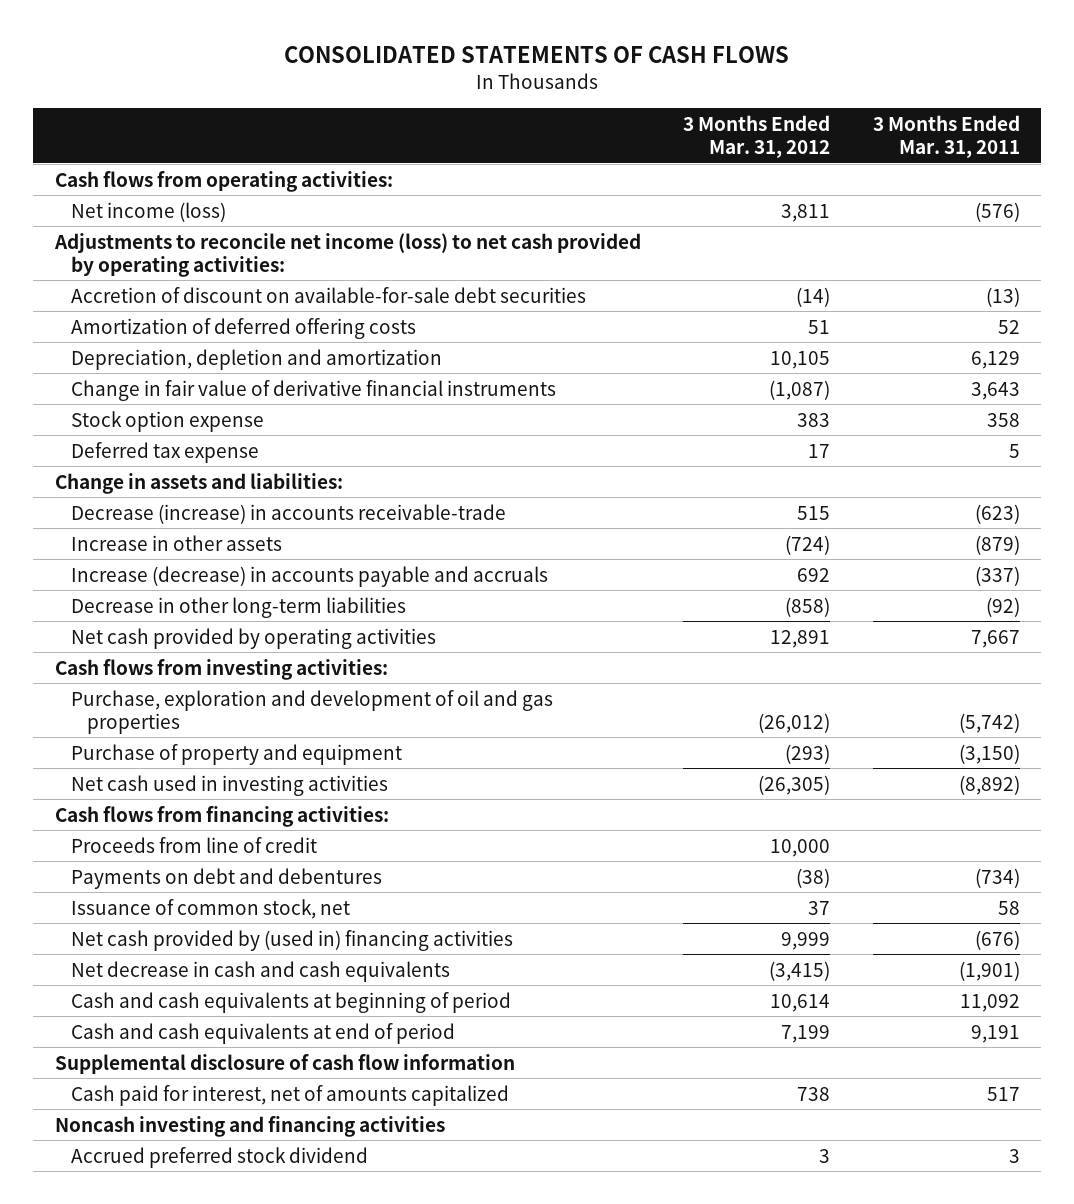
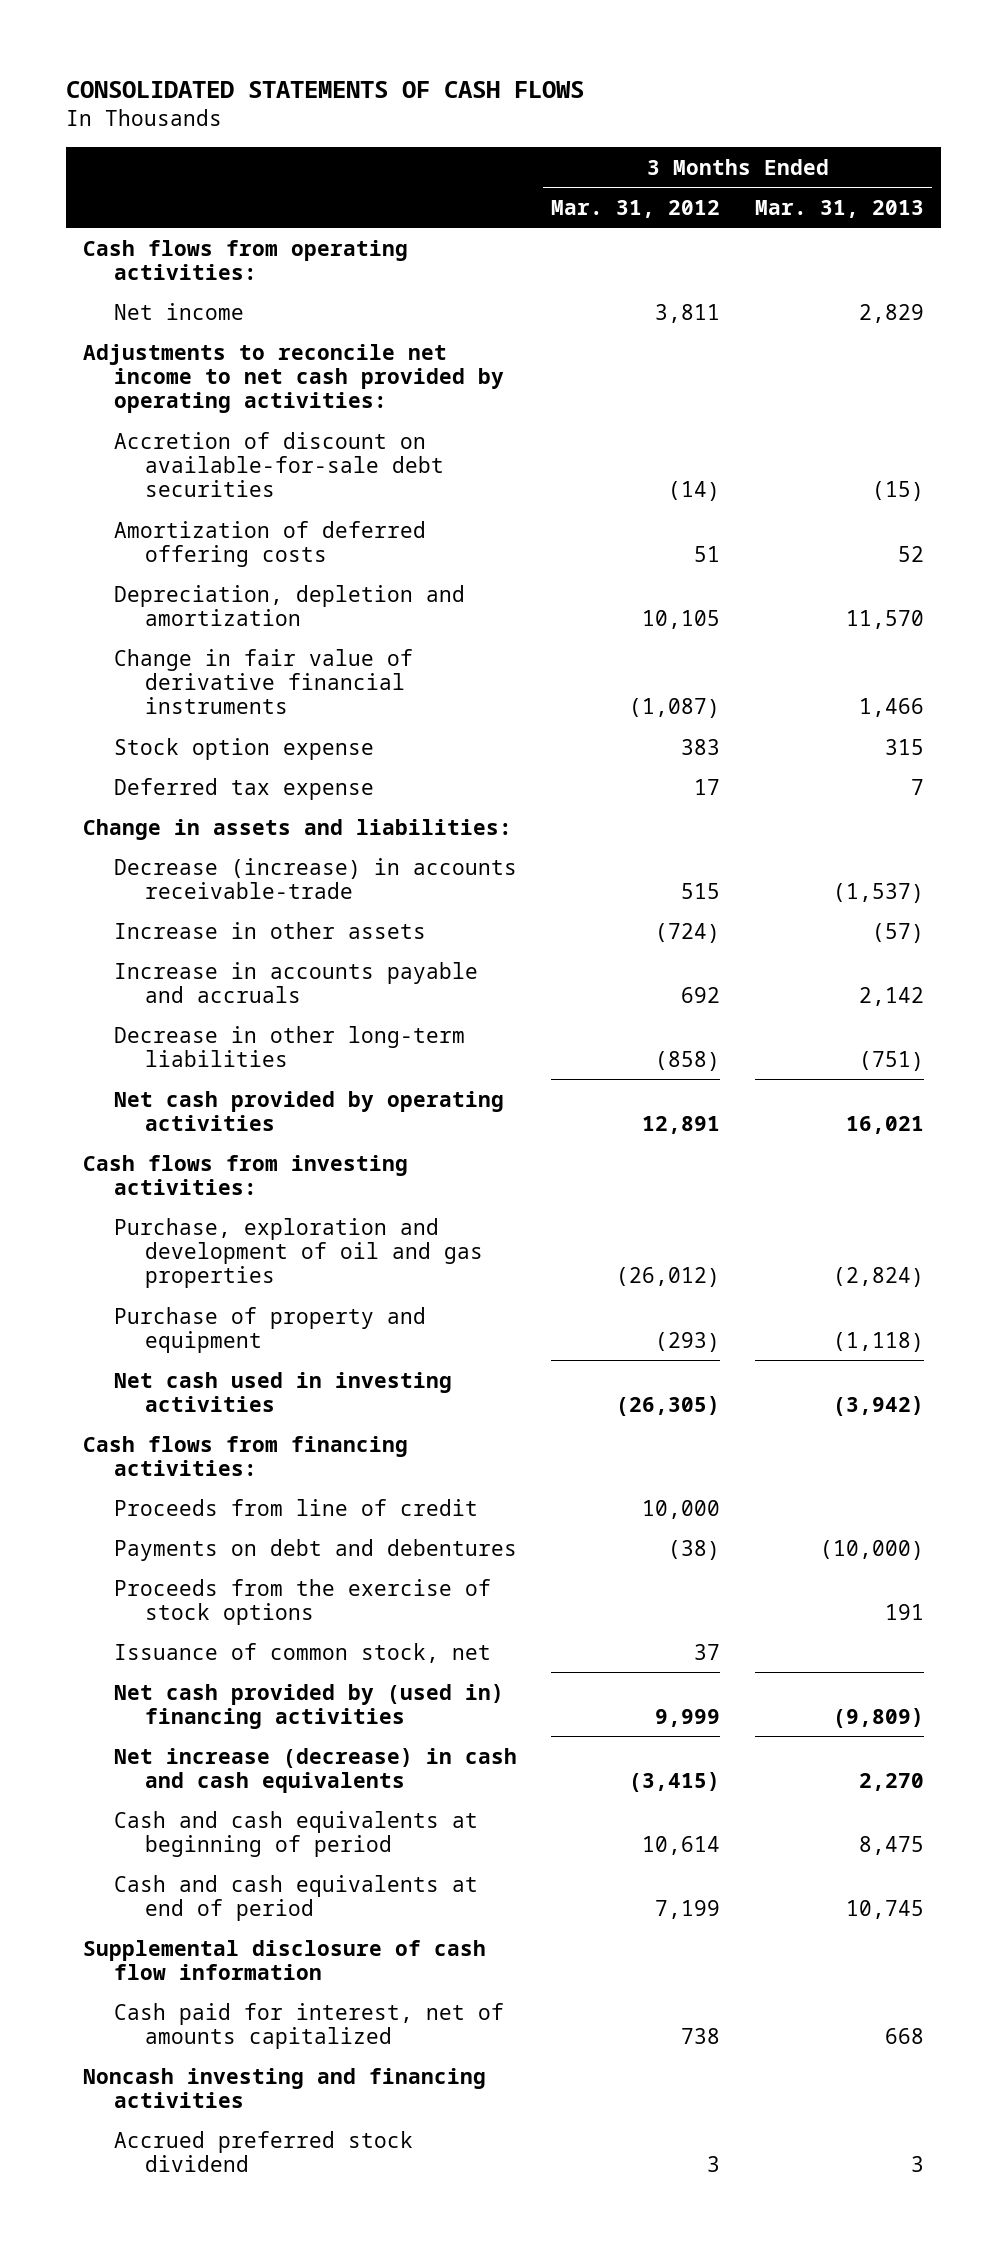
[872,114,1020,159] 3 Months Ended Mar. 31, 2011 -> none
none -> [754,199,924,218] Mar. 31, 2013
[70,201,226,222] Net income (loss) -> [113,302,244,320] Net income
[53,232,641,277] Adjustments to reconcile net income (loss) to net cash provided by operating activities: -> [83,343,504,414] Adjustments to reconcile net income to net cash provided by operating activities:
[70,565,548,587] Increase (decrease) in accounts payable and accruals -> [113,961,478,1003] Increase in accounts payable and accruals
none -> [113,1578,491,1625] Proceeds from the exercise of stock options
[70,960,450,982] Net decrease in cash and cash equivalents -> [113,1747,517,1793] Net increase (decrease) in cash and cash equivalents

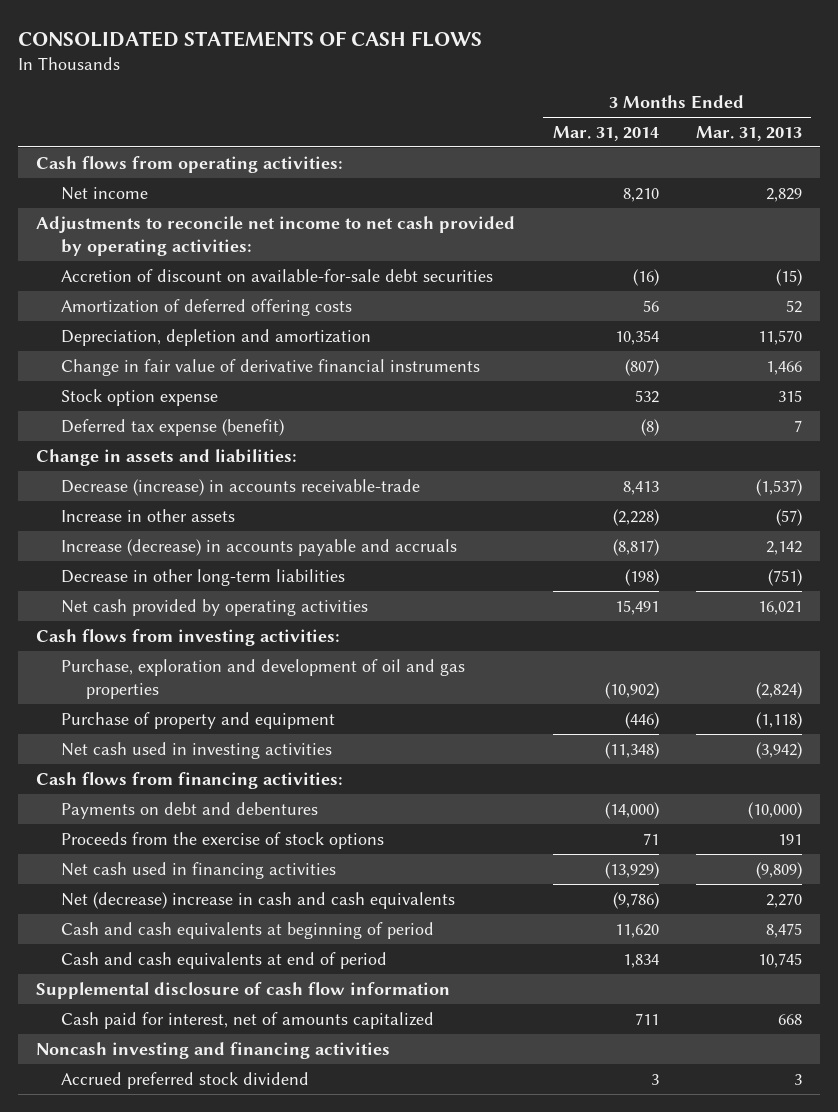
[551,199,721,218] Mar. 31, 2012 -> none
none -> [552,125,659,141] Mar. 31, 2014
[113,777,374,800] Deferred tax expense -> [61,418,285,436] Deferred tax expense (benefit)
[113,961,478,1003] Increase in accounts payable and accruals -> [61,538,458,556] Increase (decrease) in accounts payable and accruals
[113,1498,478,1516] Proceeds from line of credit -> none
[113,1642,491,1663] Issuance of common stock, net -> none
[113,1683,504,1729] Net cash provided by (used in) financing activities -> [61,861,337,879] Net cash used in financing activities
[113,1747,517,1793] Net increase (decrease) in cash and cash equivalents -> [61,891,456,909] Net (decrease) increase in cash and cash equivalents

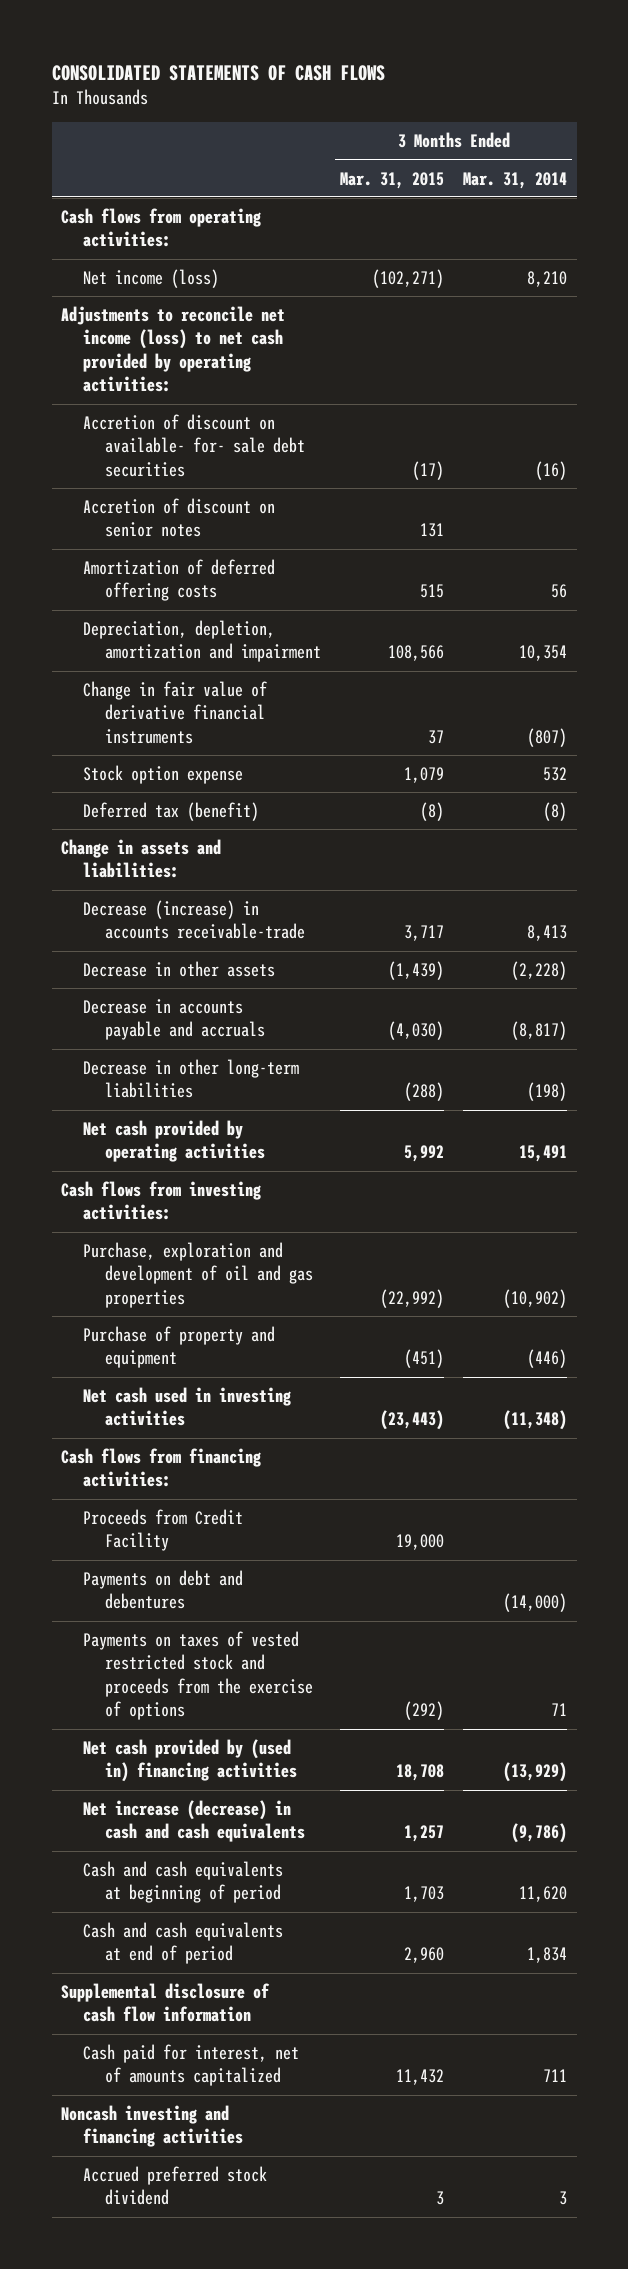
[695,125,802,141] Mar. 31, 2013 -> none
none -> [340,171,445,189] Mar. 31, 2015
[61,186,149,200] Net income -> [82,268,219,288] Net income (loss)
[36,215,516,256] Adjustments to reconcile net income to net cash provided by operating activities: -> [61,305,286,393] Adjustments to reconcile net income (loss) to net cash provided by operating activities:
[61,268,494,282] Accretion of discount on available-for-sale debt securities -> [82,413,305,477] Accretion of discount on available- for- sale debt securities
none -> [82,497,275,538] Accretion of discount on senior notes
[61,328,372,346] Depreciation, depletion and amortization -> [82,619,321,663] Depreciation, depletion, amortization and impairment
[61,418,285,436] Deferred tax expense (benefit) -> [82,801,259,821] Deferred tax (benefit)
[61,508,236,522] Increase in other assets -> [82,960,275,977] Decrease in other assets
[61,538,458,556] Increase (decrease) in accounts payable and accruals -> [82,998,265,1041] Decrease in accounts payable and accruals
none -> [82,1508,243,1552] Proceeds from Credit Facility
[61,831,385,849] Proceeds from the exercise of stock options -> [82,1630,313,1721] Payments on taxes of vested restricted stock and proceeds from the exercise of options
[61,861,337,879] Net cash used in financing activities -> [82,1738,297,1783] Net cash provided by (used in) financing activities
[61,891,456,909] Net (decrease) increase in cash and cash equivalents -> [82,1799,305,1843] Net increase (decrease) in cash and cash equivalents

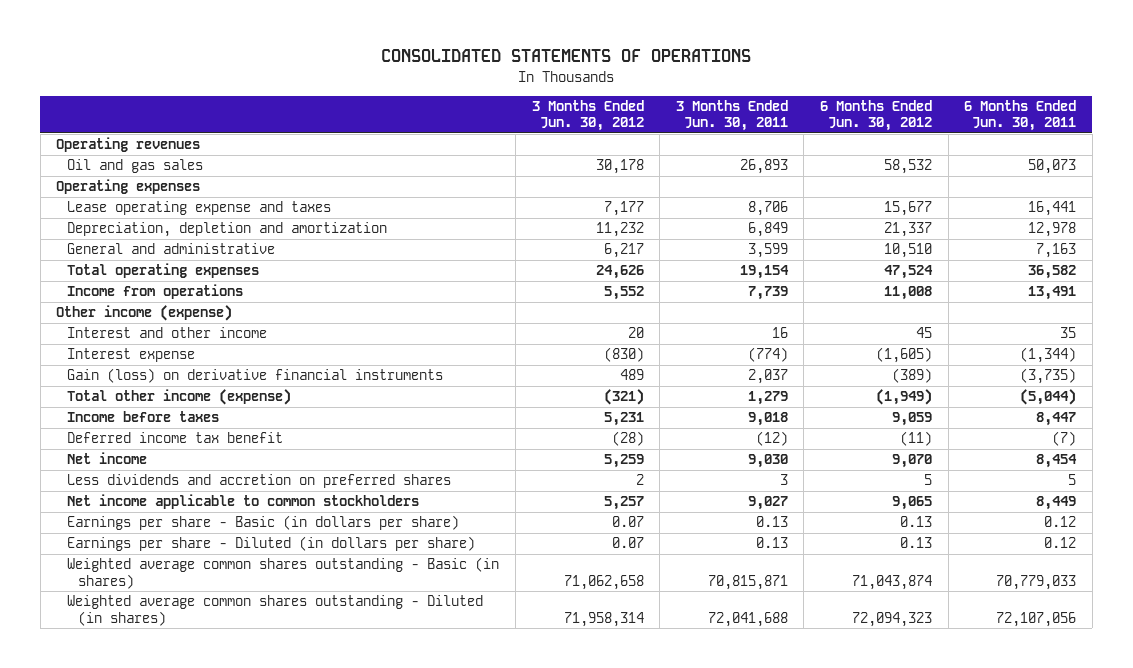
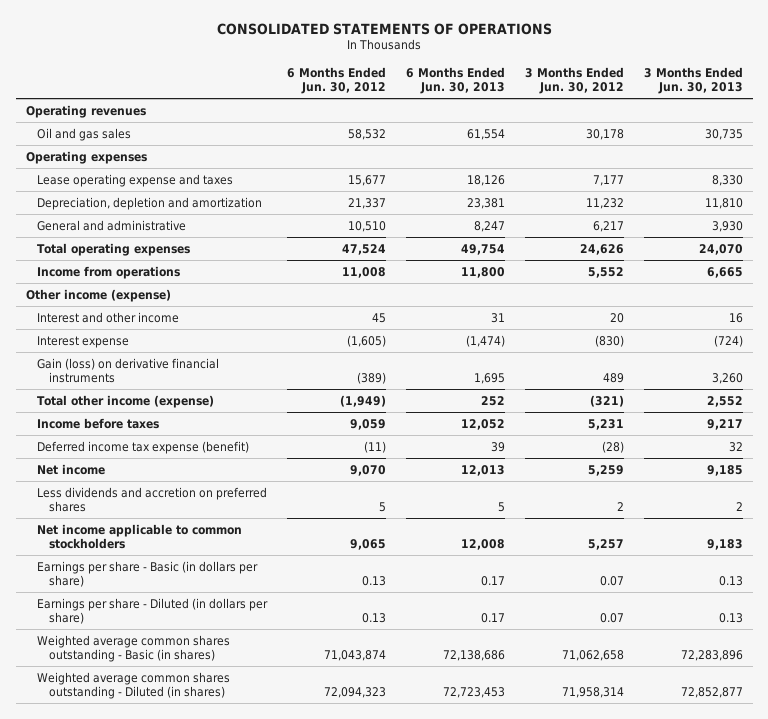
[675,100,788,132] 3 Months Ended Jun. 30, 2011 -> none
[964,100,1077,132] 6 Months Ended Jun. 30, 2011 -> none
none -> [405,66,505,95] 6 Months Ended Jun. 30, 2013
none -> [643,66,743,95] 3 Months Ended Jun. 30, 2013
[67,432,284,444] Deferred income tax benefit -> [37,440,250,454] Deferred income tax expense (benefit)

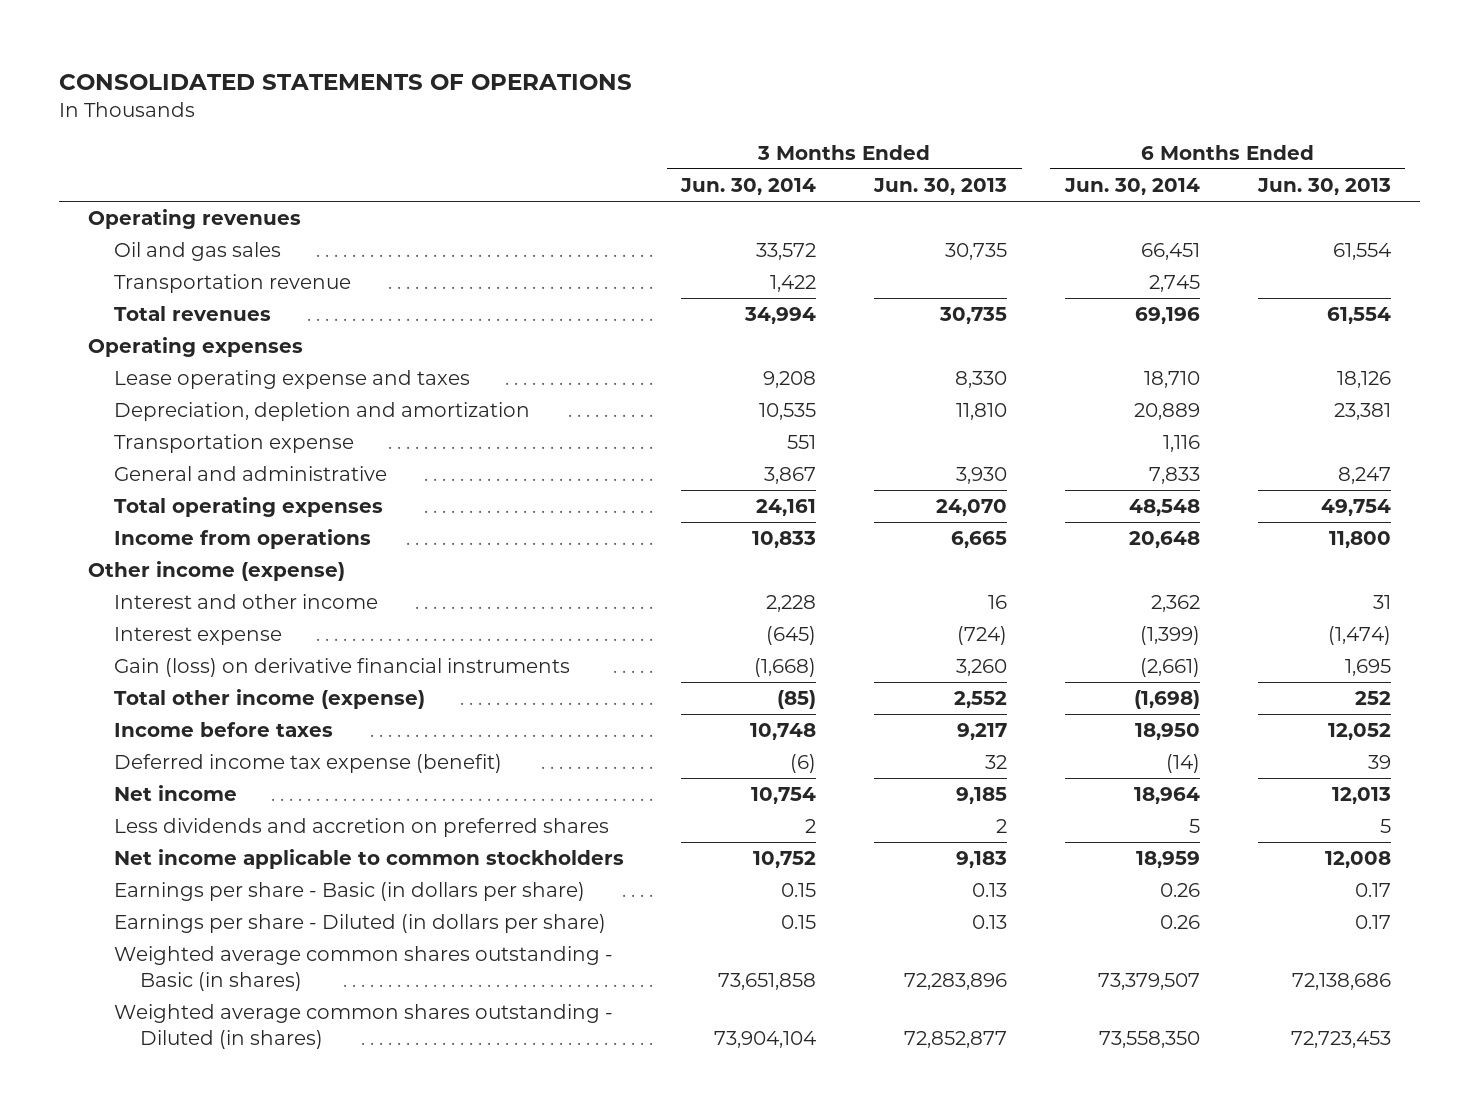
[287,66,387,95] 6 Months Ended Jun. 30, 2012 -> none
[524,66,624,95] 3 Months Ended Jun. 30, 2012 -> none
none -> [680,177,817,195] Jun. 30, 2014
none -> [1063,177,1200,195] Jun. 30, 2014
none -> [113,274,351,294] Transportation revenue
none -> [113,306,271,322] Total revenues
none -> [113,434,354,454] Transportation expense

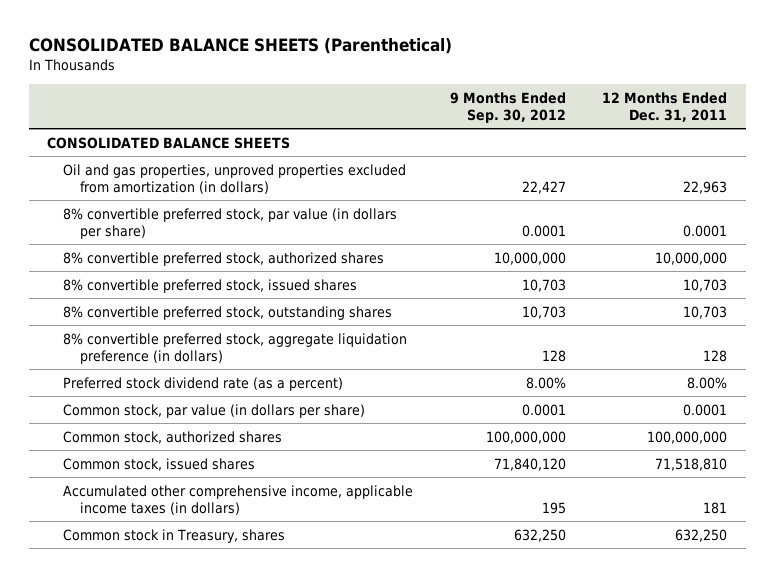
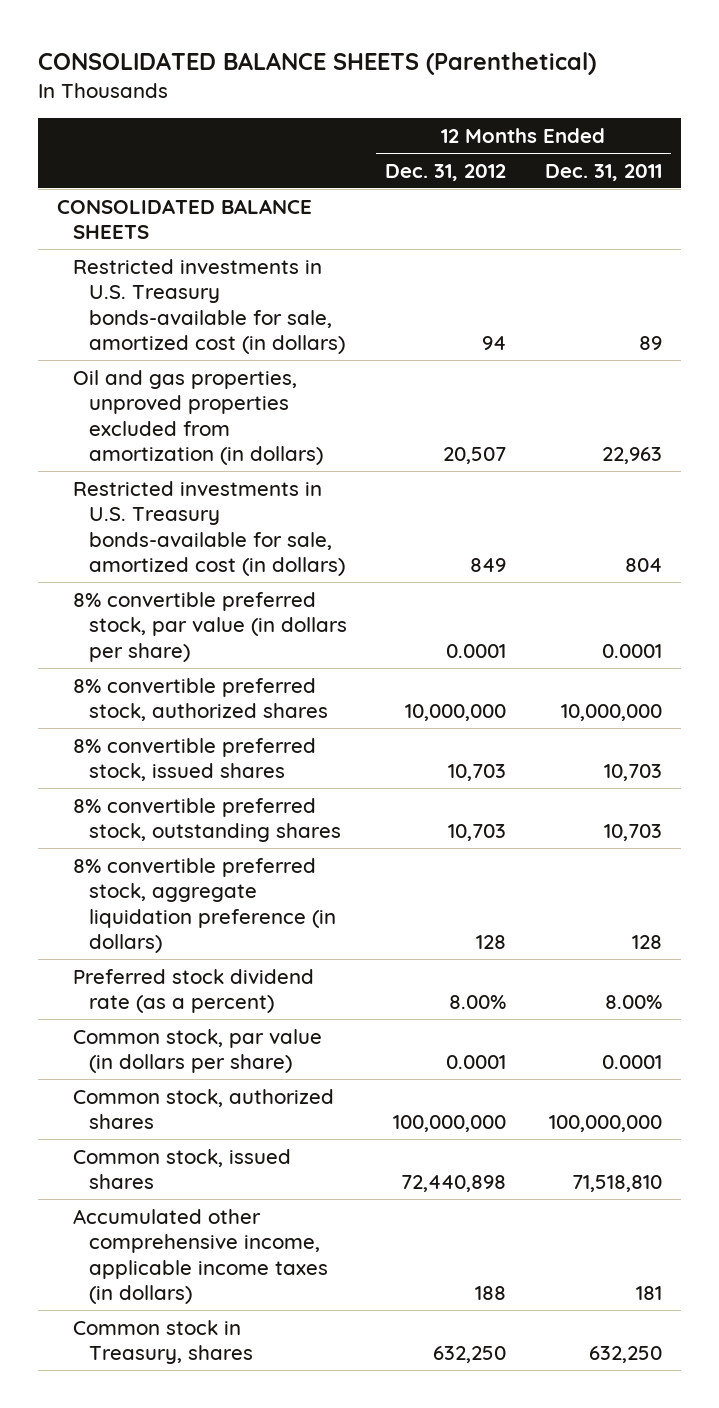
[449,91,566,123] 9 Months Ended Sep. 30, 2012 -> none
none -> [385,163,507,181] Dec. 31, 2012
none -> [73,258,346,355] Restricted investments in U.S. Treasury bonds-available for sale, amortized cost (in dollars)
none -> [73,480,346,577] Restricted investments in U.S. Treasury bonds-available for sale, amortized cost (in dollars)

